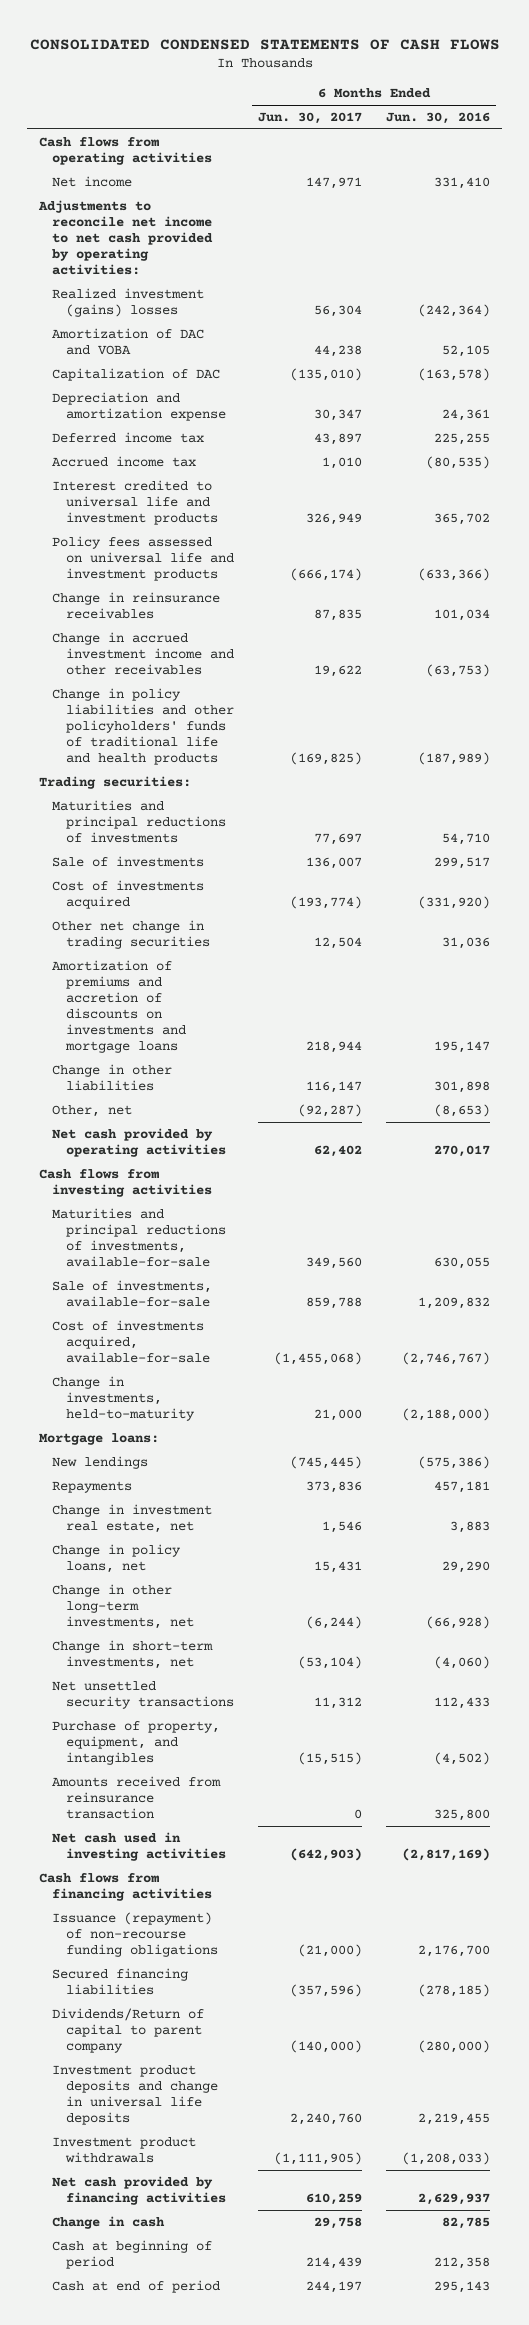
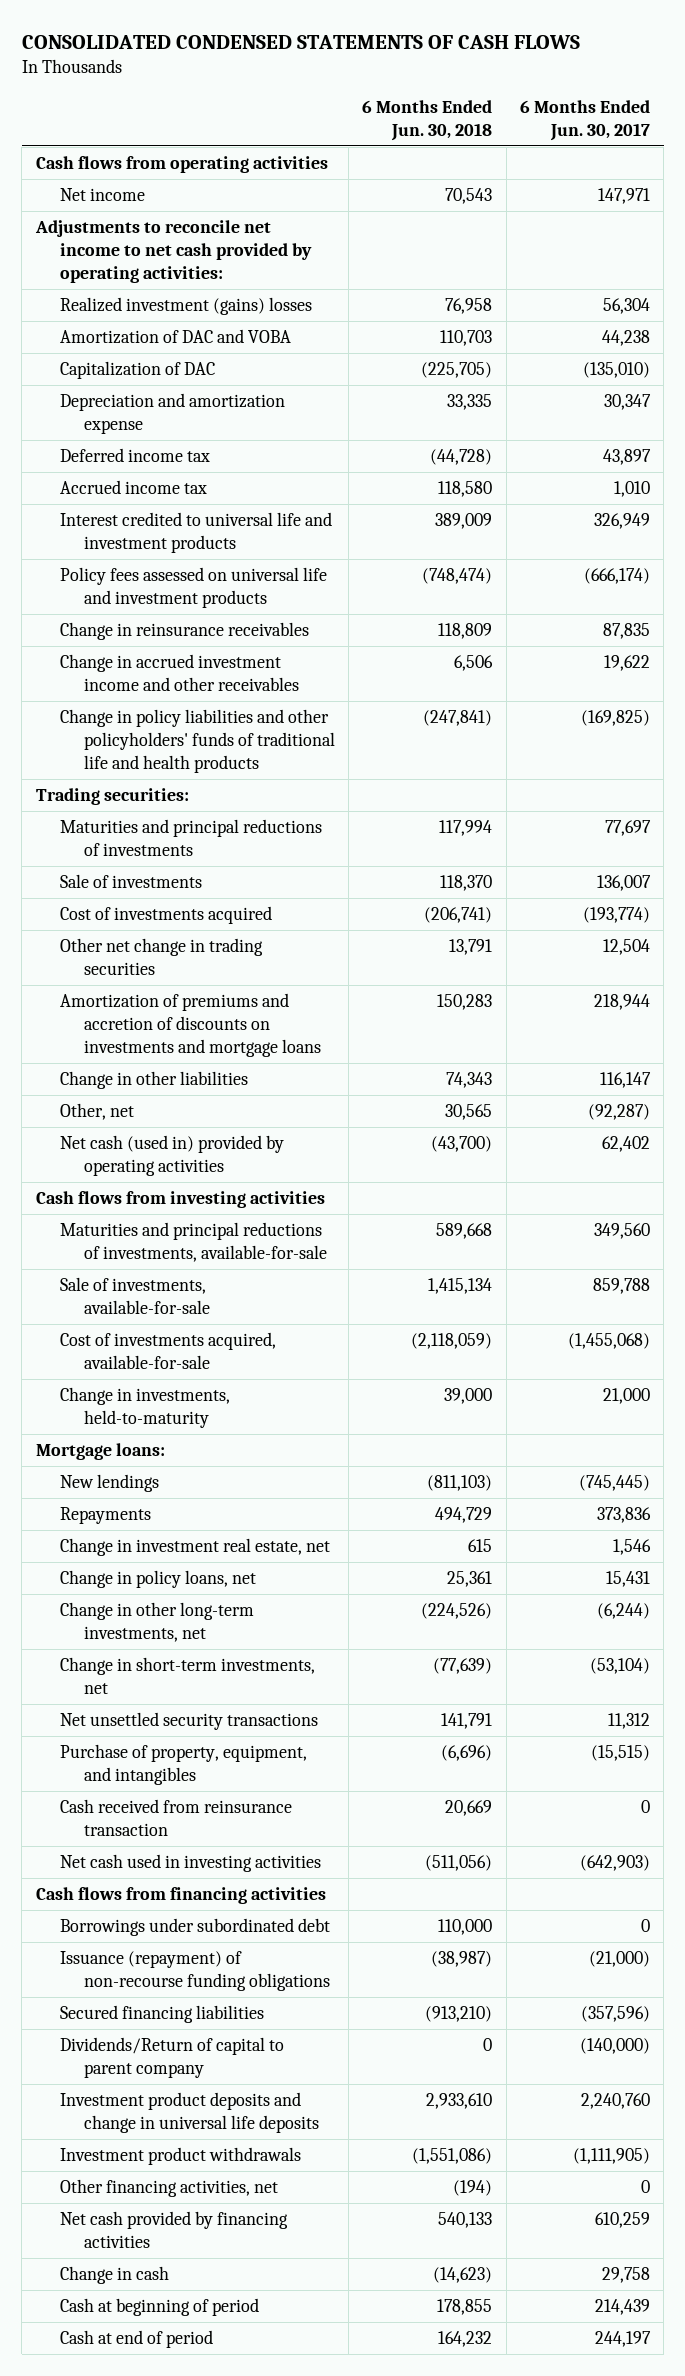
[386,111,491,124] Jun. 30, 2016 -> none
none -> [362,99,493,141] 6 Months Ended Jun. 30, 2018
[52,1127,226,1157] Net cash provided by operating activities -> [59,1135,284,1176] Net cash (used in) provided by operating activities
[52,1775,222,1819] Amounts received from reinsurance transaction -> [59,1799,292,1836] Cash received from reinsurance transaction
none -> [59,1918,330,1937] Borrowings under subordinated debt
none -> [59,2179,278,2198] Other financing activities, net

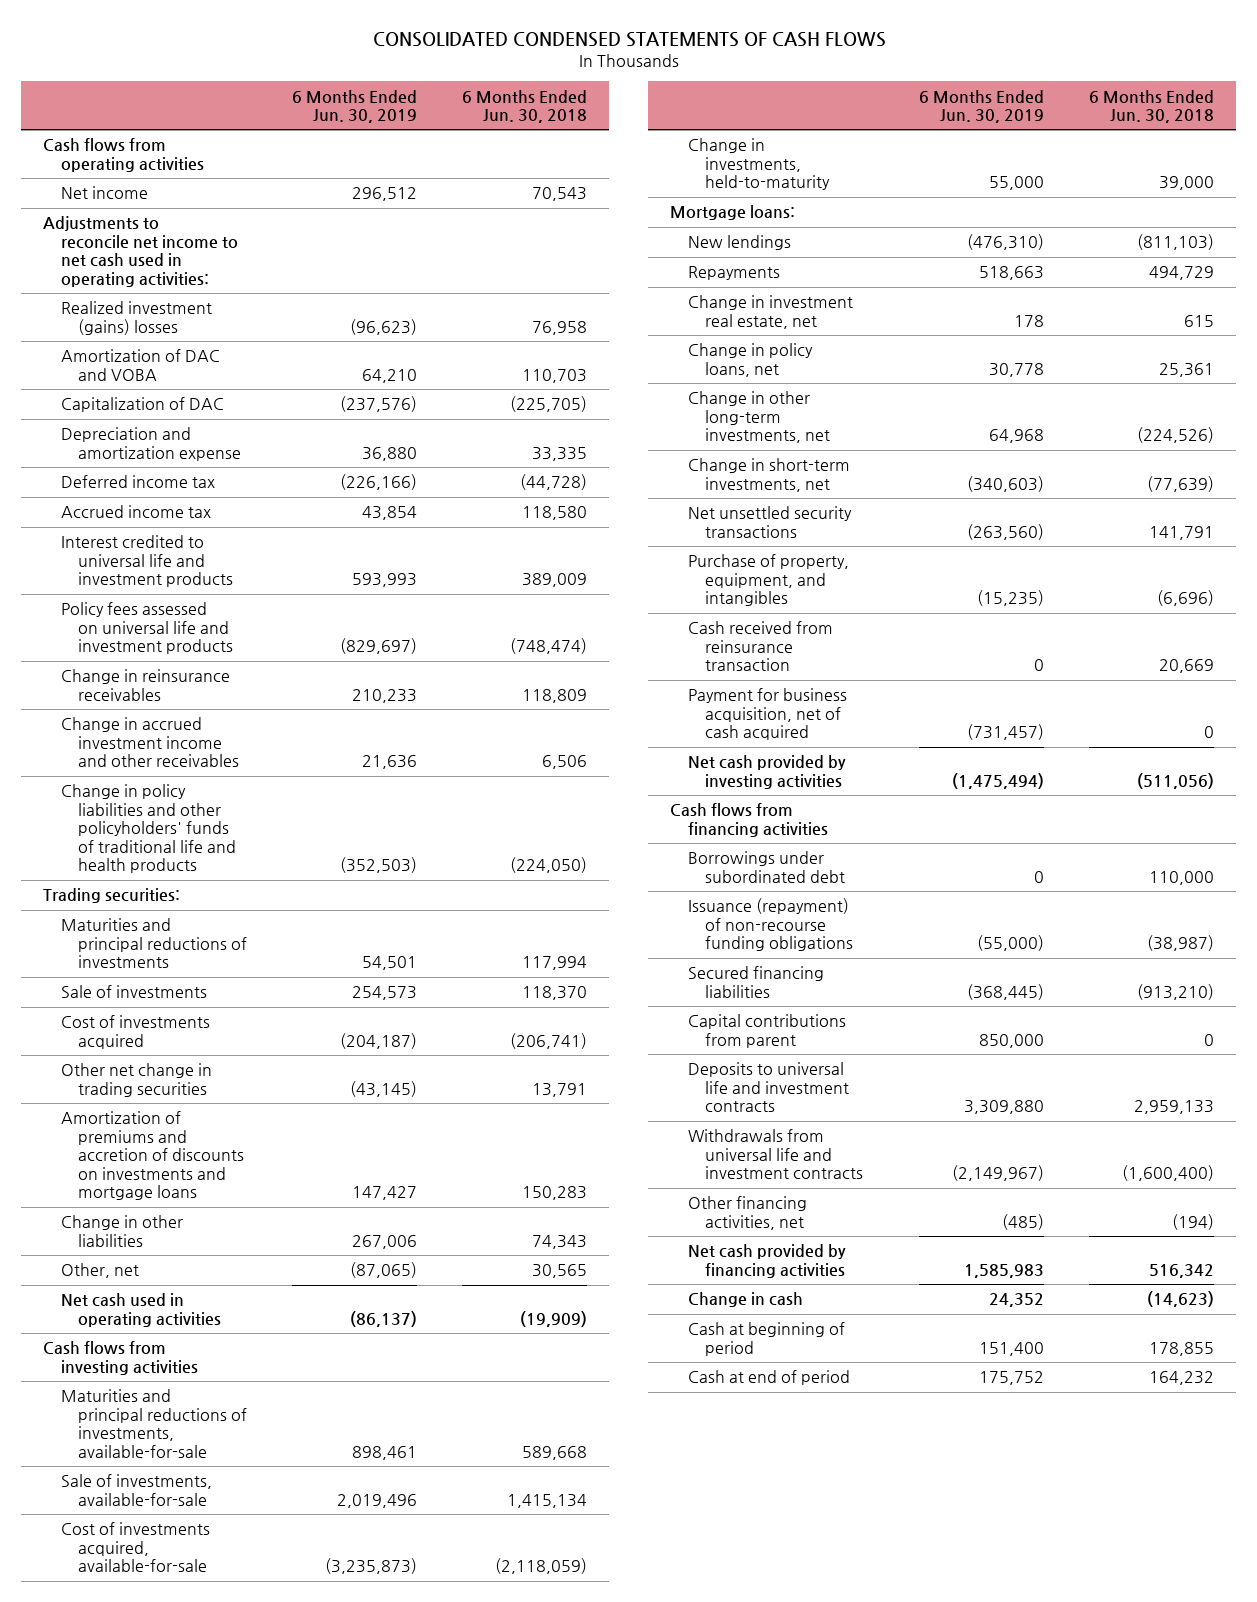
[519,99,650,141] 6 Months Ended Jun. 30, 2017 -> none
none -> [292,89,418,124] 6 Months Ended Jun. 30, 2019
[34,220,312,283] Adjustments to reconcile net income to net cash provided by operating activities: -> [43,216,238,287] Adjustments to reconcile net income to net cash used in operating activities:
[423,710,493,727] (247,841) -> [509,857,587,874] (224,050)
[59,1135,284,1176] Net cash (used in) provided by operating activities -> [60,1293,222,1327] Net cash used in operating activities
[431,1136,493,1153] (43,700) -> [519,1310,587,1327] (19,909)
none -> [687,688,847,741] Payment for business acquisition, net of cash acquired
[59,1854,321,1873] Net cash used in investing activities -> [687,755,846,789] Net cash provided by investing activities
[59,2037,284,2078] Dividends/Return of capital to parent company -> none
none -> [687,1014,846,1048] Capital contributions from parent
[59,2092,319,2133] Investment product deposits and change in universal life deposits -> [687,1062,850,1113] Deposits to universal life and investment contracts
[426,2093,493,2110] 2,933,610 -> [1133,1100,1214,1115] 2,959,133
[59,2147,301,2166] Investment product withdrawals -> [687,1129,864,1180] Withdrawals from universal life and investment contracts
[412,2148,493,2165] (1,551,086) -> [1121,1165,1214,1182] (1,600,400)
[438,2212,493,2229] 540,133 -> [1148,1263,1214,1278] 516,342

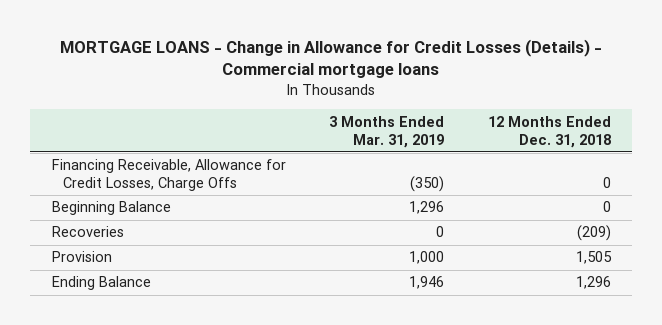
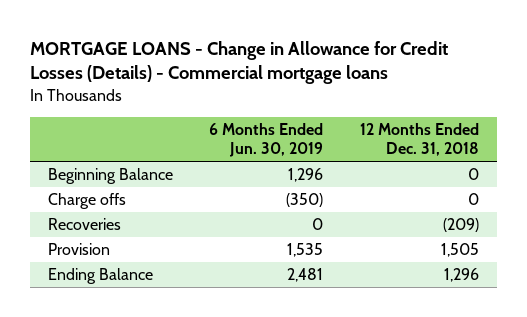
[329,115,445,148] 3 Months Ended Mar. 31, 2019 -> none
none -> [209,122,324,158] 6 Months Ended Jun. 30, 2019
[51,159,286,192] Financing Receivable, Allowance for Credit Losses, Charge Offs -> none
none -> [47,192,126,209] Charge offs

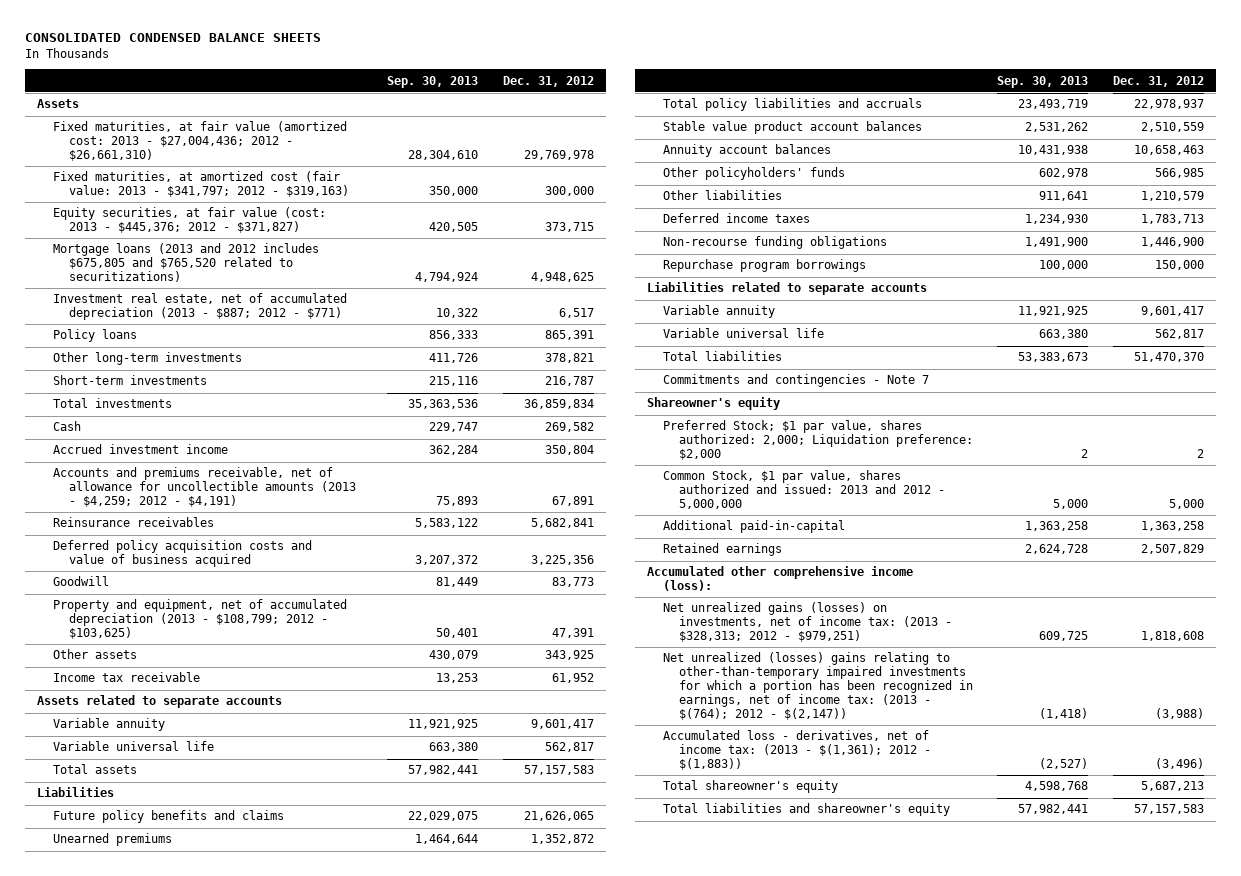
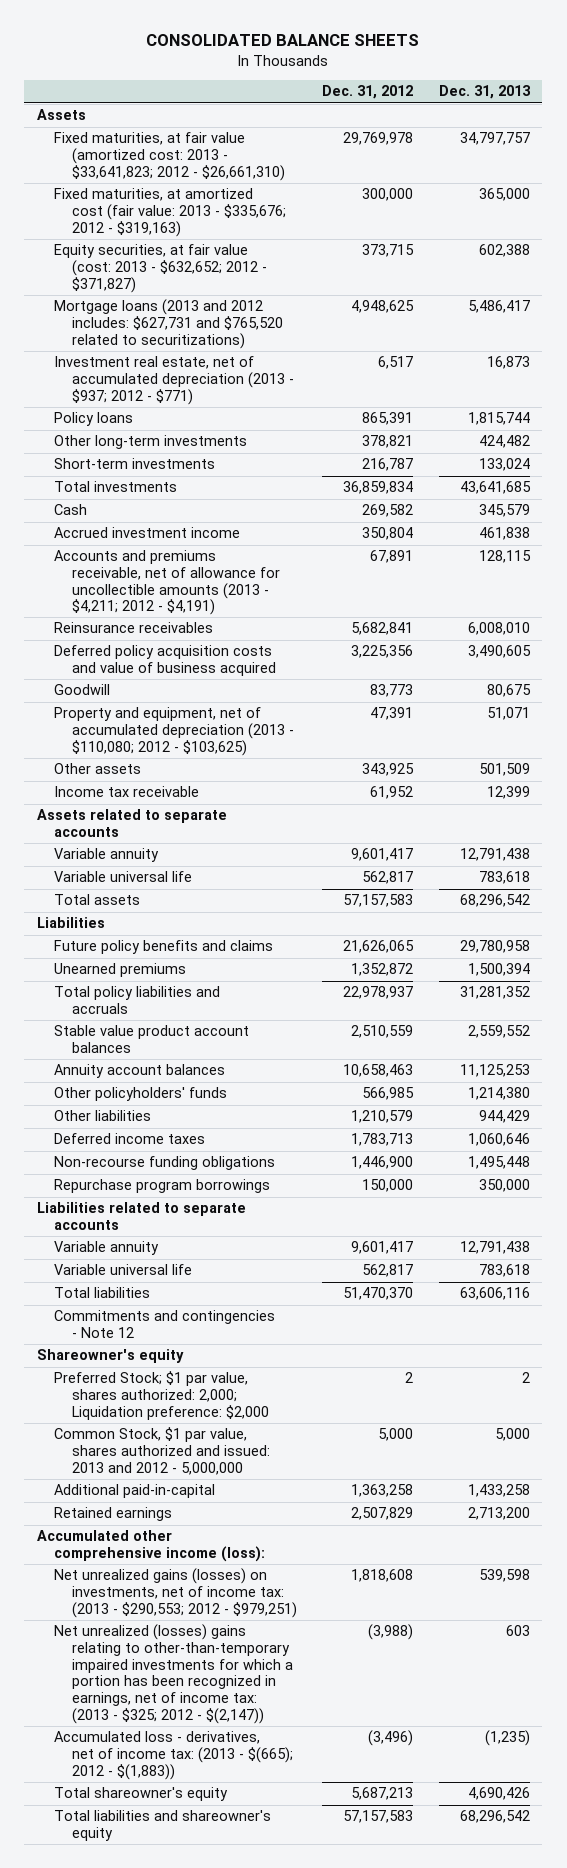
[24,33,321,43] CONSOLIDATED CONDENSED BALANCE SHEETS -> [146,34,420,47] CONSOLIDATED BALANCE SHEETS
[387,75,479,88] Sep. 30, 2013 -> none
none -> [438,85,531,100] Dec. 31, 2013
[52,121,347,162] Fixed maturities, at fair value (amortized cost: 2013 - $27,004,436; 2012 - $26,661,310) -> [54,132,285,181] Fixed maturities, at fair value (amortized cost: 2013 - $33,641,823; 2012 - $26,661,310)
[52,171,349,198] Fixed maturities, at amortized cost (fair value: 2013 - $341,797; 2012 - $319,163) -> [54,188,286,237] Fixed maturities, at amortized cost (fair value: 2013 - $335,676; 2012 - $319,163)
[52,207,326,234] Equity securities, at fair value (cost: 2013 - $445,376; 2012 - $371,827) -> [54,244,267,293] Equity securities, at fair value (cost: 2013 - $632,652; 2012 - $371,827)
[52,243,319,283] Mortgage loans (2013 and 2012 includes $675,805 and $765,520 related to securitizations) -> [54,299,283,349] Mortgage loans (2013 and 2012 includes: $627,731 and $765,520 related to securitizations)
[52,293,347,321] Investment real estate, net of accumulated depreciation (2013 - $887; 2012 - $771) -> [54,356,294,405] Investment real estate, net of accumulated depreciation (2013 - $937; 2012 - $771)
[52,467,356,508] Accounts and premiums receivable, net of allowance for uncollectible amounts (2013 - $4,259; 2012 - $4,191) -> [54,550,280,616] Accounts and premiums receivable, net of allowance for uncollectible amounts (2013 - $4,211; 2012 - $4,191)
[52,599,347,640] Property and equipment, net of accumulated depreciation (2013 - $108,799; 2012 - $103,625) -> [54,707,294,756] Property and equipment, net of accumulated depreciation (2013 - $110,080; 2012 - $103,625)
[662,374,929,388] Commitments and contingencies - Note 7 -> [54,1310,276,1339] Commitments and contingencies - Note 12
[662,602,952,643] Net unrealized gains (losses) on investments, net of income tax: (2013 - $328,313; 2012 - $979,251) -> [54,1568,297,1618] Net unrealized gains (losses) on investments, net of income tax: (2013 - $290,553; 2012 - $979,251)
[662,652,973,720] Net unrealized (losses) gains relating to other-than-temporary impaired investments for which a portion has been recognized in earnings, net of income tax: (2013 - $(764); 2012 - $(2,147)) -> [54,1624,293,1724] Net unrealized (losses) gains relating to other-than-temporary impaired investments for which a portion has been recognized in earnings, net of income tax: (2013 - $325; 2012 - $(2,147))
[662,730,931,771] Accumulated loss - derivatives, net of income tax: (2013 - $(1,361); 2012 - $(1,883)) -> [54,1731,293,1780] Accumulated loss - derivatives, net of income tax: (2013 - $(665); 2012 - $(1,883))

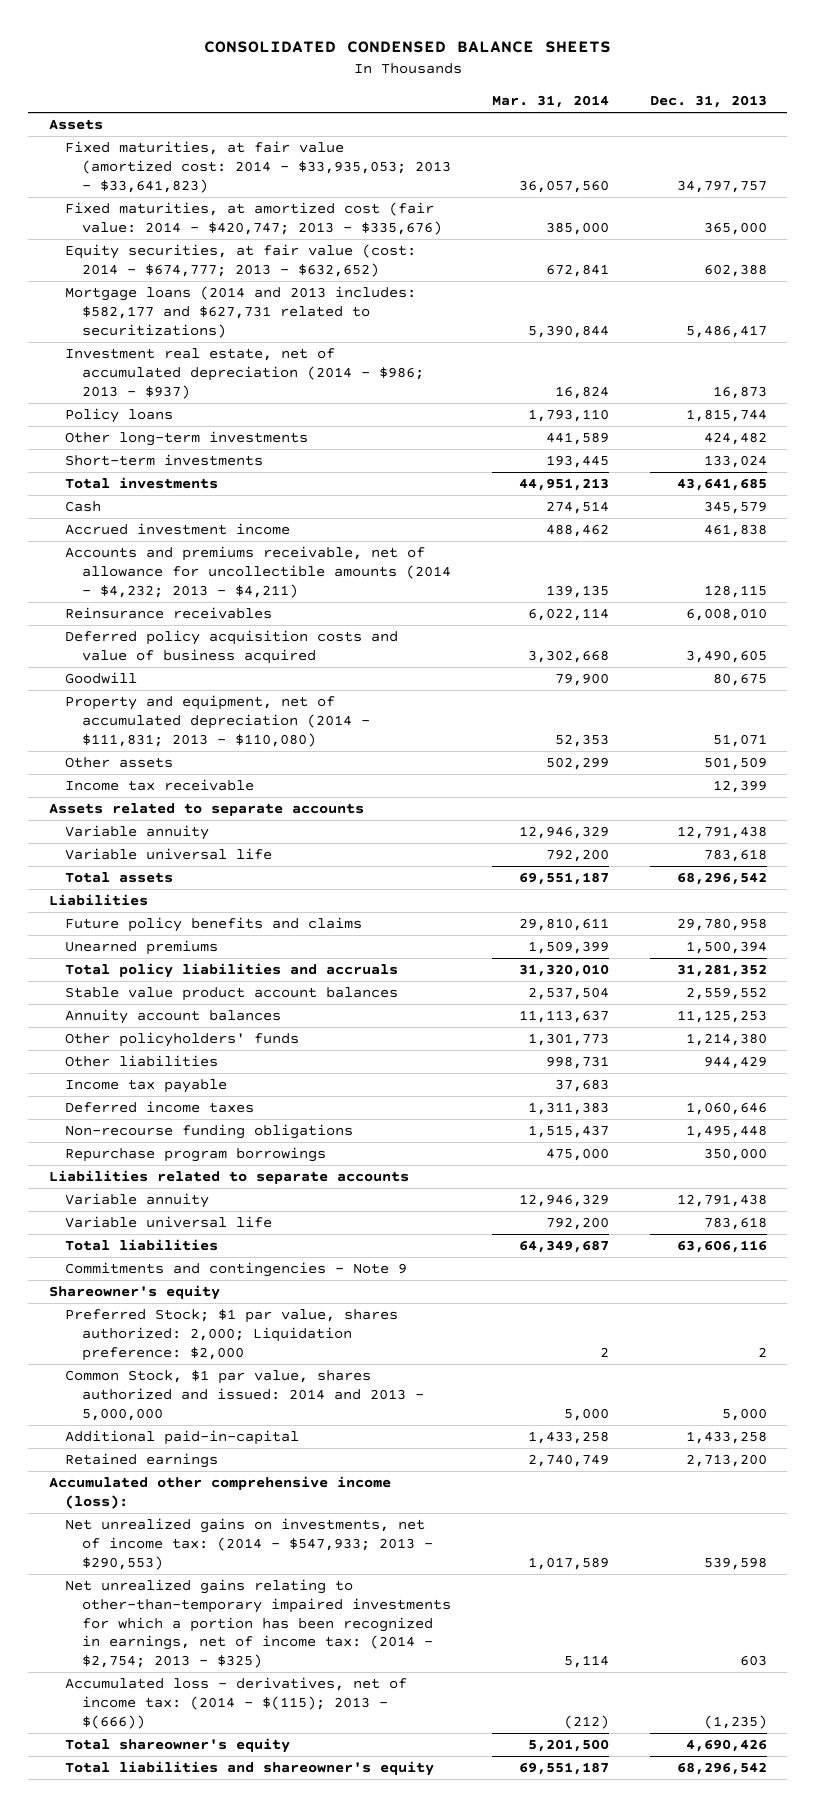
[146,34,420,47] CONSOLIDATED BALANCE SHEETS -> [203,41,611,54] CONSOLIDATED CONDENSED BALANCE SHEETS
[322,85,414,100] Dec. 31, 2012 -> none
none -> [491,95,609,109] Mar. 31, 2014
[54,132,285,181] Fixed maturities, at fair value (amortized cost: 2013 - $33,641,823; 2012 - $26,661,310) -> [65,141,452,193] Fixed maturities, at fair value (amortized cost: 2014 - $33,935,053; 2013 - $33,641,823)
[54,188,286,237] Fixed maturities, at amortized cost (fair value: 2013 - $335,676; 2012 - $319,163) -> [65,202,443,235] Fixed maturities, at amortized cost (fair value: 2014 - $420,747; 2013 - $335,676)
[54,244,267,293] Equity securities, at fair value (cost: 2013 - $632,652; 2012 - $371,827) -> [65,244,417,277] Equity securities, at fair value (cost: 2014 - $674,777; 2013 - $632,652)
[54,299,283,349] Mortgage loans (2013 and 2012 includes: $627,731 and $765,520 related to securitizations) -> [65,286,417,338] Mortgage loans (2014 and 2013 includes: $582,177 and $627,731 related to securitizations)
[54,356,294,405] Investment real estate, net of accumulated depreciation (2013 - $937; 2012 - $771) -> [65,348,425,399] Investment real estate, net of accumulated depreciation (2014 - $986; 2013 - $937)
[54,550,280,616] Accounts and premiums receivable, net of allowance for uncollectible amounts (2013 - $4,211; 2012 - $4,191) -> [65,546,452,598] Accounts and premiums receivable, net of allowance for uncollectible amounts (2014 - $4,232; 2013 - $4,211)
[54,707,294,756] Property and equipment, net of accumulated depreciation (2013 - $110,080; 2012 - $103,625) -> [65,695,371,747] Property and equipment, net of accumulated depreciation (2014 - $111,831; 2013 - $110,080)
none -> [65,1079,228,1094] Income tax payable
[54,1310,276,1339] Commitments and contingencies - Note 12 -> [65,1262,408,1278] Commitments and contingencies - Note 9
[54,1427,270,1475] Common Stock, $1 par value, shares authorized and issued: 2013 and 2012 - 5,000,000 -> [65,1370,425,1421] Common Stock, $1 par value, shares authorized and issued: 2014 and 2013 - 5,000,000
[54,1568,297,1618] Net unrealized gains (losses) on investments, net of income tax: (2013 - $290,553; 2012 - $979,251) -> [65,1518,434,1570] Net unrealized gains on investments, net of income tax: (2014 - $547,933; 2013 - $290,553)
[54,1624,293,1724] Net unrealized (losses) gains relating to other-than-temporary impaired investments for which a portion has been recognized in earnings, net of income tax: (2013 - $325; 2012 - $(2,147)) -> [65,1579,452,1668] Net unrealized gains relating to other-than-temporary impaired investments for which a portion has been recognized in earnings, net of income tax: (2014 - $2,754; 2013 - $325)
[54,1731,293,1780] Accumulated loss - derivatives, net of income tax: (2013 - $(665); 2012 - $(1,883)) -> [65,1677,408,1729] Accumulated loss - derivatives, net of income tax: (2014 - $(115); 2013 - $(666))

